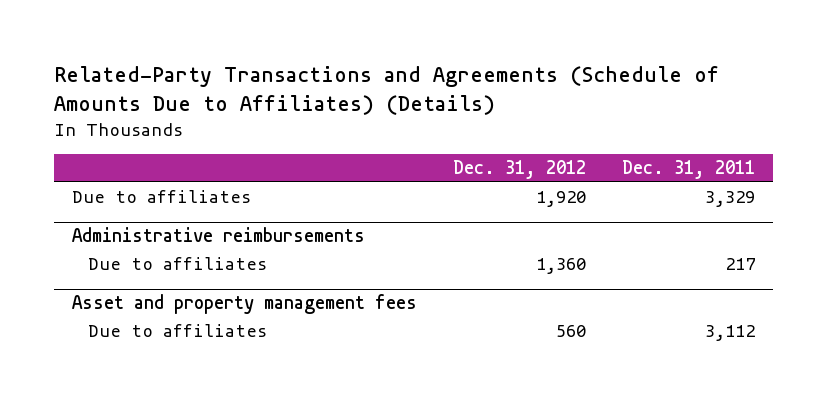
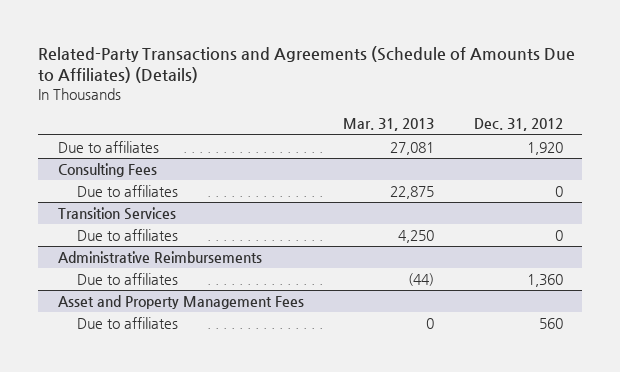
[622,160,756,180] Dec. 31, 2011 -> none
none -> [343,118,435,132] Mar. 31, 2013
none -> [57,162,157,177] Consulting Fees
none -> [76,184,178,197] Due to affiliates
none -> [57,206,176,220] Transition Services
none -> [76,228,178,241] Due to affiliates
[71,227,365,243] Administrative reimbursements -> [57,250,262,263] Administrative Reimbursements
[71,294,417,315] Asset and property management fees -> [57,294,304,309] Asset and Property Management Fees

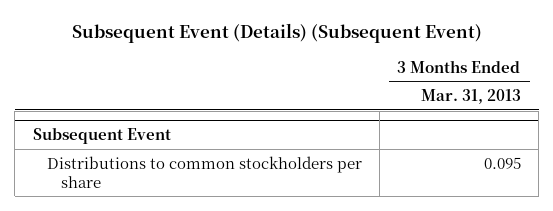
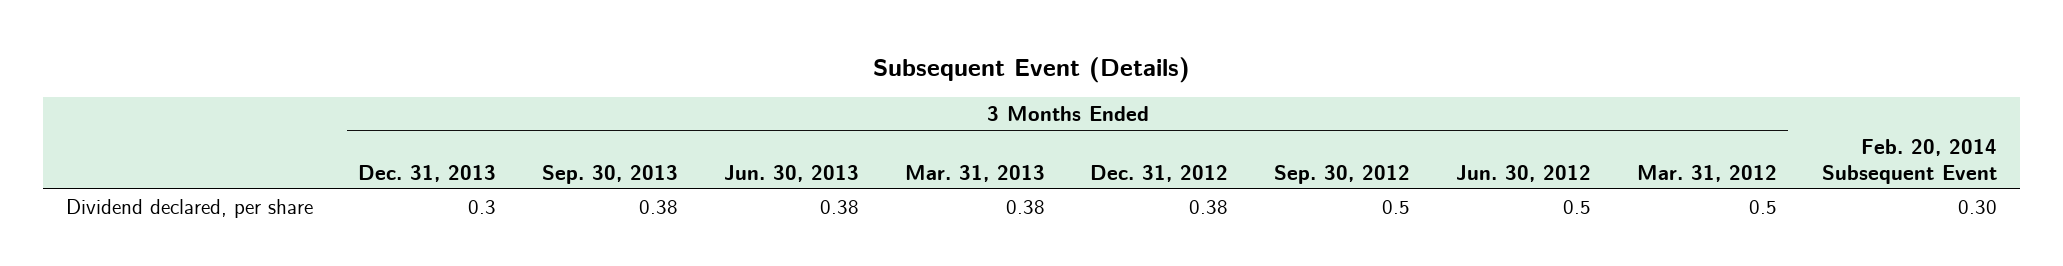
[71,23,482,44] Subsequent Event (Details) (Subsequent Event) -> [872,56,1190,83] Subsequent Event (Details)
none -> [358,164,497,182] Dec. 31, 2013
none -> [542,164,679,184] Sep. 30, 2013
none -> [723,164,859,182] Jun. 30, 2013
none -> [1090,164,1229,182] Dec. 31, 2012
none -> [1274,164,1411,184] Sep. 30, 2012
none -> [1455,164,1591,182] Jun. 30, 2012
none -> [1636,164,1777,182] Mar. 31, 2012
none -> [1822,139,1998,184] Feb. 20, 2014 Subsequent Event
[32,128,171,145] Subsequent Event -> none
[46,155,362,188] Distributions to common stockholders per share -> [65,198,313,218] Dividend declared, per share
[483,156,521,169] 0.095 -> [1005,199,1045,214] 0.38

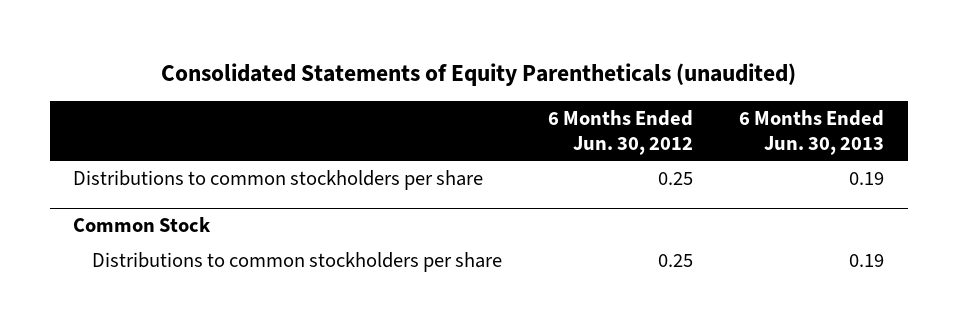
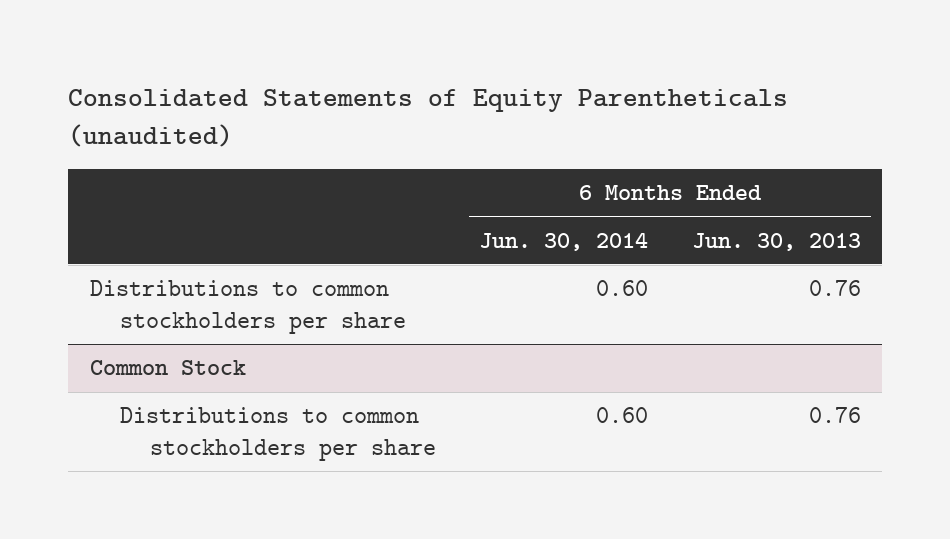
[548,110,694,155] 6 Months Ended Jun. 30, 2012 -> none
none -> [479,232,649,251] Jun. 30, 2014
[849,171,885,185] 0.19 -> [808,280,861,297] 0.76
[849,253,885,267] 0.19 -> [808,407,861,424] 0.76

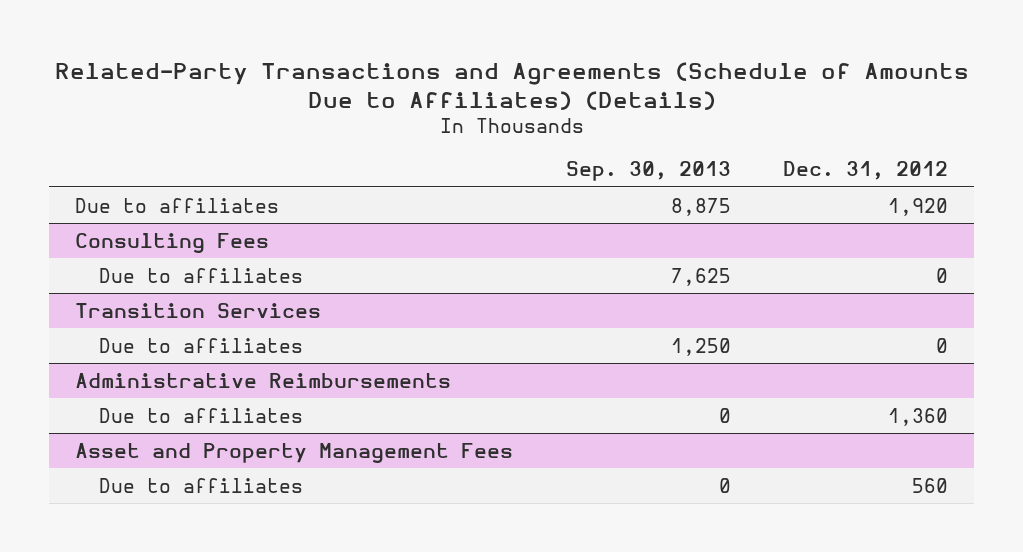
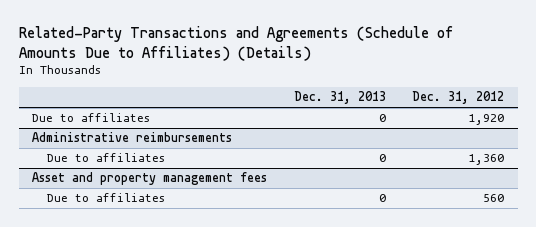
[565,161,731,182] Sep. 30, 2013 -> none
none -> [293,91,386,105] Dec. 31, 2013
[75,232,270,253] Consulting Fees -> none
[98,267,303,283] Due to affiliates -> none
[75,302,322,318] Transition Services -> none
[98,337,303,353] Due to affiliates -> none
[75,372,452,388] Administrative Reimbursements -> [31,132,232,143] Administrative reimbursements
[75,442,514,463] Asset and Property Management Fees -> [31,172,267,186] Asset and property management fees

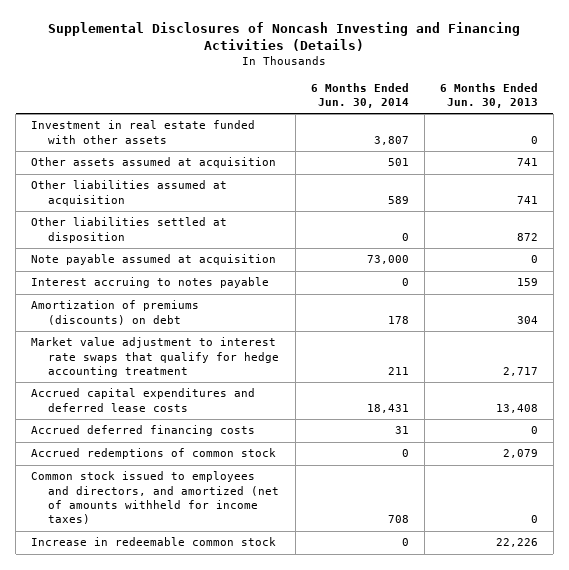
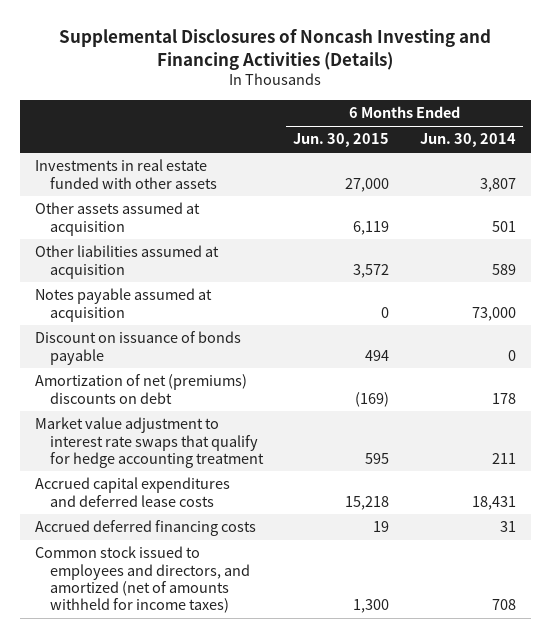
[439,82,538,109] 6 Months Ended Jun. 30, 2013 -> none
none -> [293,133,390,148] Jun. 30, 2015
[31,120,256,144] Investment in real estate funded with other assets -> [35,159,217,189] Investments in real estate funded with other assets
[31,217,228,243] Other liabilities settled at disposition -> none
[31,277,270,289] Interest accruing to notes payable -> none
[31,254,277,266] Note payable assumed at acquisition -> [35,288,213,322] Notes payable assumed at acquisition
none -> [35,331,242,365] Discount on issuance of bonds payable
[31,300,200,325] Amortization of premiums (discounts) on debt -> [35,374,248,404] Amortization of net (premiums) discounts on debt
[31,448,277,460] Accrued redemptions of common stock -> none
[31,537,277,547] Increase in redeemable common stock -> none

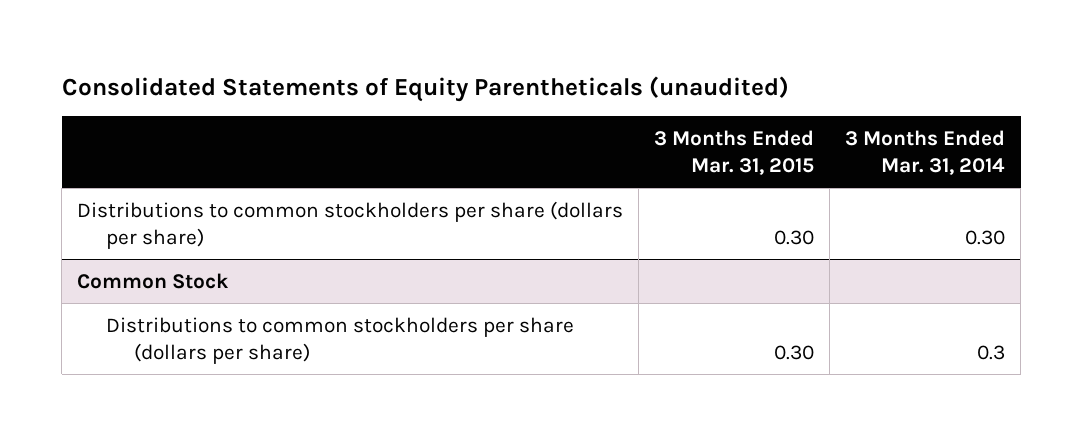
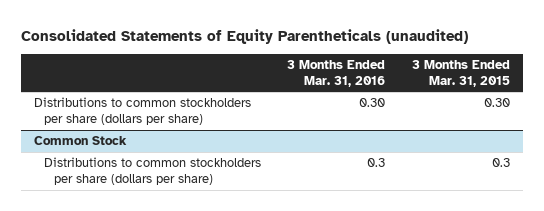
[845,129,1006,175] 3 Months Ended Mar. 31, 2014 -> none
none -> [287,60,386,87] 3 Months Ended Mar. 31, 2016
[774,345,815,361] 0.30 -> [491,158,510,168] 0.3

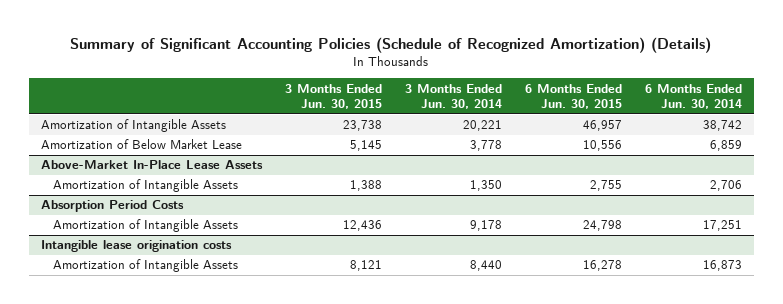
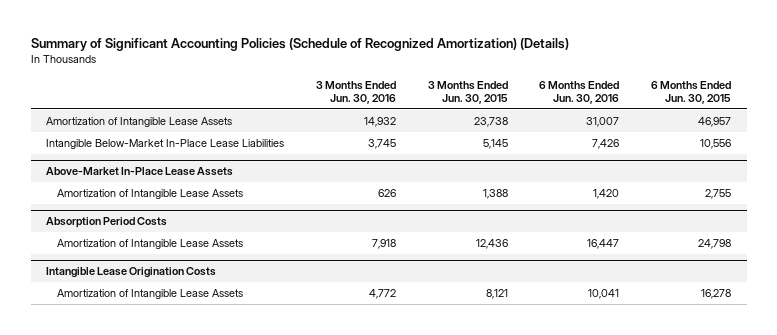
[404,83,502,110] 3 Months Ended Jun. 30, 2014 -> none
[644,83,742,110] 6 Months Ended Jun. 30, 2014 -> none
none -> [316,81,397,105] 3 Months Ended Jun. 30, 2016
none -> [539,81,620,105] 6 Months Ended Jun. 30, 2016
[40,119,226,133] Amortization of Intangible Assets -> [46,116,233,127] Amortization of Intangible Lease Assets
[40,139,242,150] Amortization of Below Market Lease -> [46,138,285,149] Intangible Below-Market In-Place Lease Liabilities
[53,179,239,193] Amortization of Intangible Assets -> [57,188,244,199] Amortization of Intangible Lease Assets
[53,219,239,233] Amortization of Intangible Assets -> [57,238,244,249] Amortization of Intangible Lease Assets
[40,240,232,253] Intangible lease origination costs -> [46,267,217,279] Intangible Lease Origination Costs
[53,259,239,273] Amortization of Intangible Assets -> [57,288,244,299] Amortization of Intangible Lease Assets

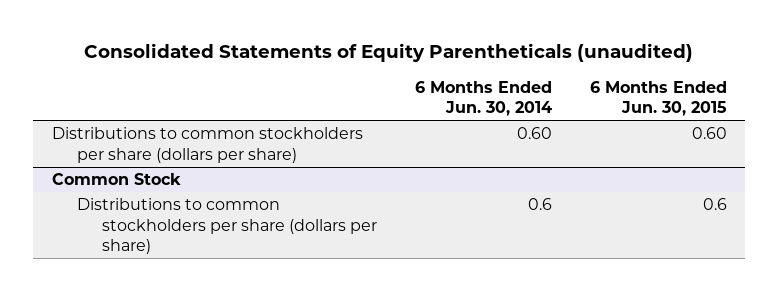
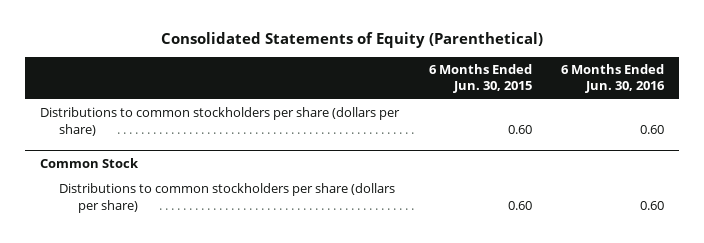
[84,43,694,63] Consolidated Statements of Equity Parentheticals (unaudited) -> [161,32,544,49] Consolidated Statements of Equity (Parenthetical)
[414,80,552,117] 6 Months Ended Jun. 30, 2014 -> none
none -> [561,64,666,94] 6 Months Ended Jun. 30, 2016
[702,198,727,211] 0.6 -> [507,200,532,210] 0.60

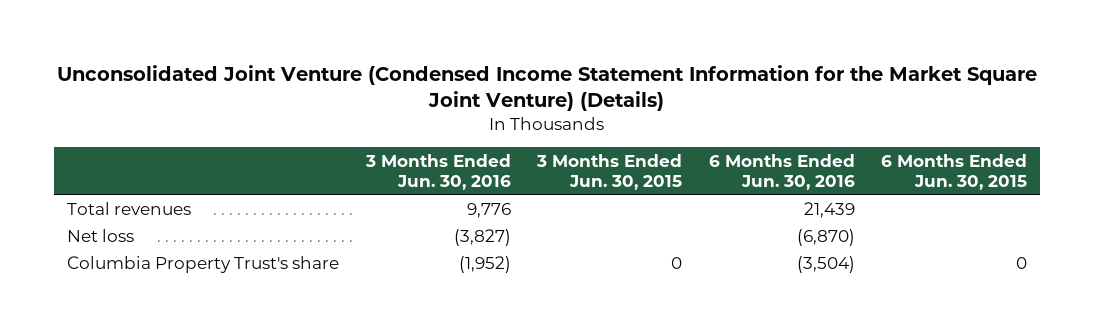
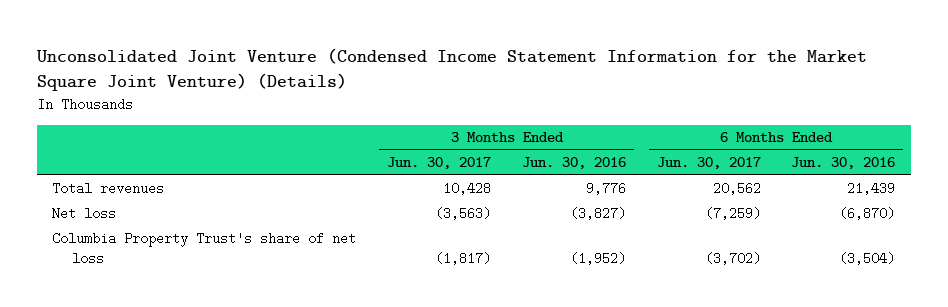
[536,153,683,191] 3 Months Ended Jun. 30, 2015 -> none
[881,153,1028,191] 6 Months Ended Jun. 30, 2015 -> none
none -> [387,157,492,170] Jun. 30, 2017
none -> [656,157,761,170] Jun. 30, 2017
[67,256,340,274] Columbia Property Trust's share -> [52,232,357,263] Columbia Property Trust's share of net loss

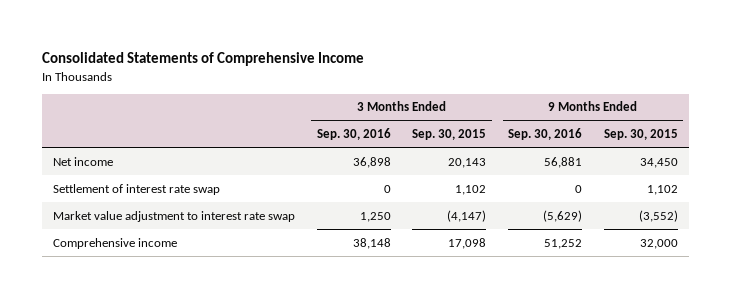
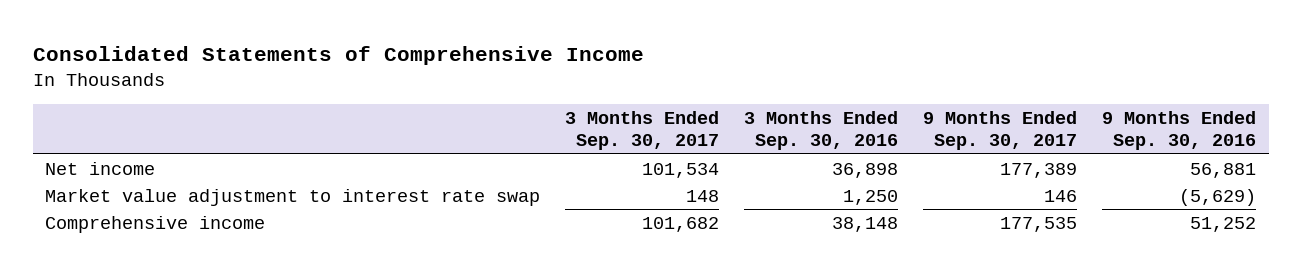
[412,129,487,141] Sep. 30, 2015 -> none
[603,129,678,141] Sep. 30, 2015 -> none
none -> [565,111,720,151] 3 Months Ended Sep. 30, 2017
none -> [923,111,1078,151] 9 Months Ended Sep. 30, 2017
[53,183,221,195] Settlement of interest rate swap -> none

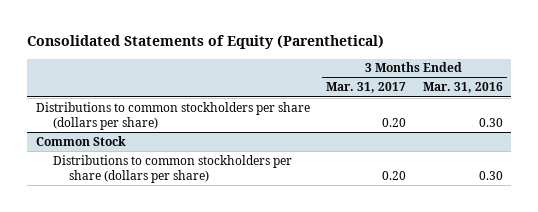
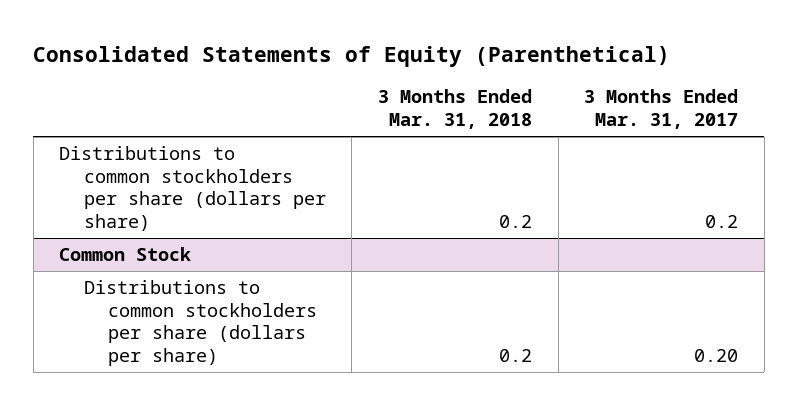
[422,82,503,94] Mar. 31, 2016 -> none
none -> [378,89,533,129] 3 Months Ended Mar. 31, 2018
[382,117,407,127] 0.20 -> [705,214,739,228] 0.2

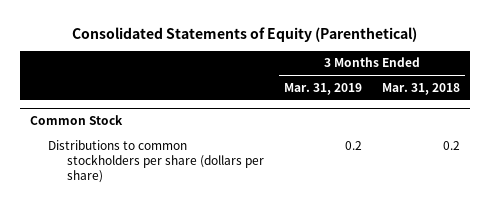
[584,89,739,129] 3 Months Ended Mar. 31, 2017 -> none
none -> [283,82,362,95] Mar. 31, 2019
[59,146,326,231] Distributions to common stockholders per share (dollars per share) -> none

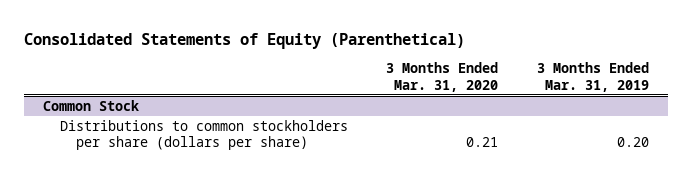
[381,82,460,95] Mar. 31, 2018 -> none
none -> [386,62,499,92] 3 Months Ended Mar. 31, 2020
[344,140,362,150] 0.2 -> [616,137,649,148] 0.20

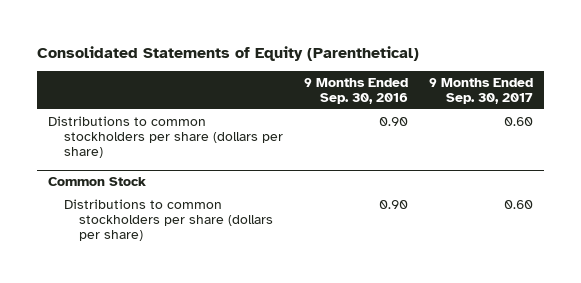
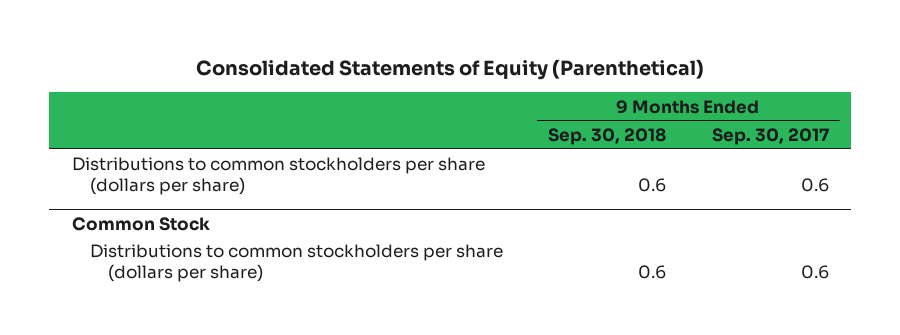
[304,77,409,105] 9 Months Ended Sep. 30, 2016 -> none
none -> [548,127,667,145] Sep. 30, 2018
[504,116,534,126] 0.60 -> [800,177,829,192] 0.6
[504,199,534,209] 0.60 -> [800,264,829,279] 0.6

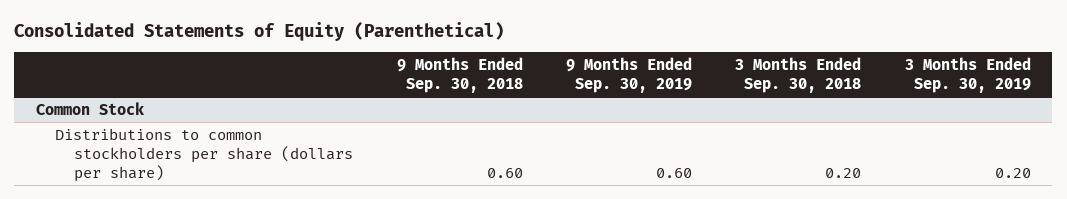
[711,127,829,145] Sep. 30, 2017 -> none
none -> [566,56,693,93] 9 Months Ended Sep. 30, 2019
none -> [735,56,862,93] 3 Months Ended Sep. 30, 2018
none -> [904,56,1031,93] 3 Months Ended Sep. 30, 2019
[71,157,485,195] Distributions to common stockholders per share (dollars per share) -> none
[638,264,667,279] 0.6 -> [486,167,523,178] 0.60

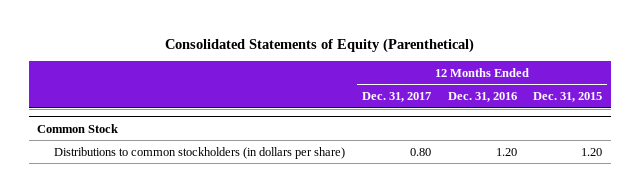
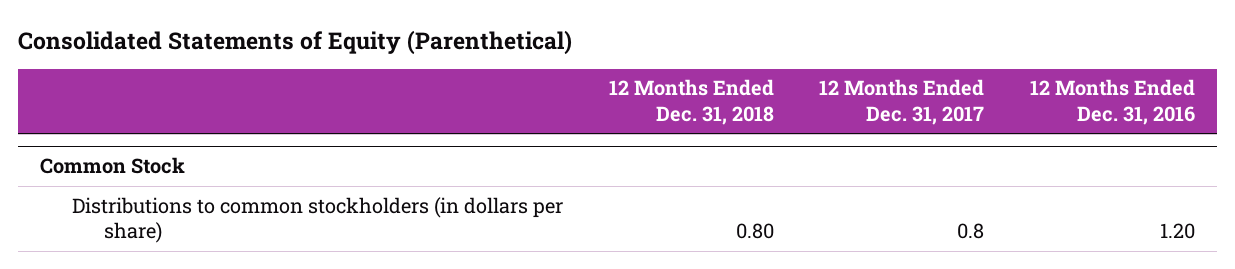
[533,92,603,103] Dec. 31, 2015 -> none
none -> [608,79,774,125] 12 Months Ended Dec. 31, 2018
[409,147,431,156] 0.80 -> [957,223,985,240] 0.8

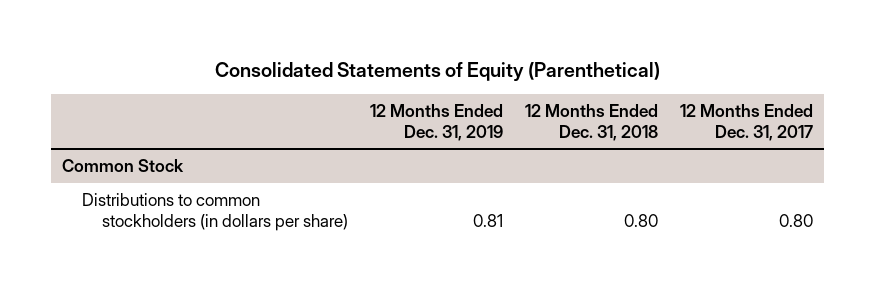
[1029,79,1195,125] 12 Months Ended Dec. 31, 2016 -> none
none -> [370,103,504,141] 12 Months Ended Dec. 31, 2019
[957,223,985,240] 0.8 -> [779,213,814,227] 0.80

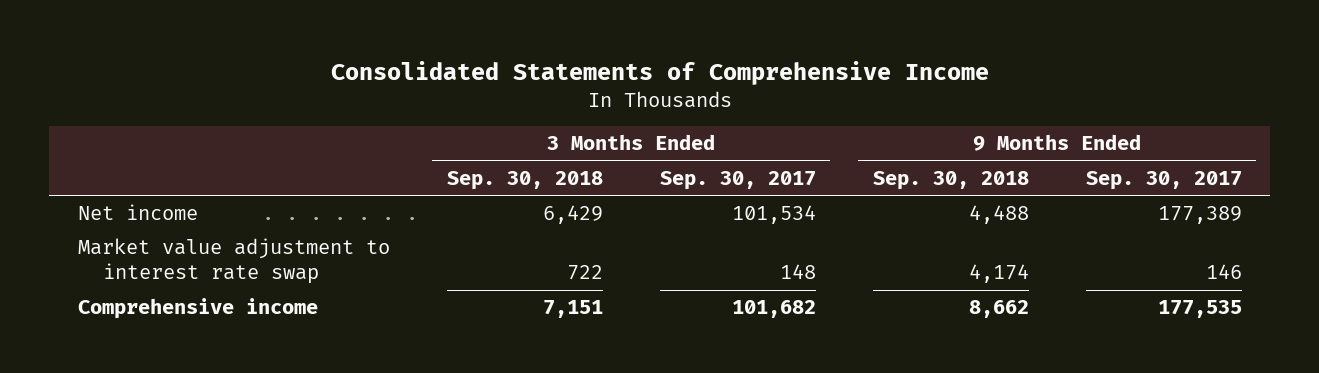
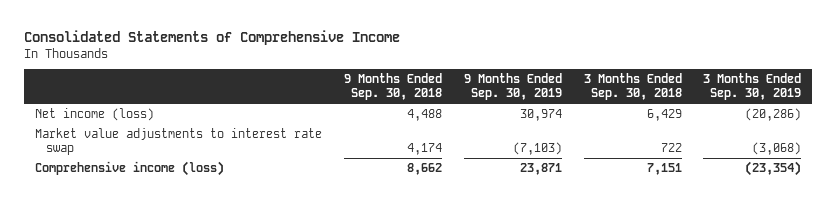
[659,170,816,190] Sep. 30, 2017 -> none
[1085,170,1242,190] Sep. 30, 2017 -> none
none -> [463,73,562,101] 9 Months Ended Sep. 30, 2019
none -> [703,73,802,101] 3 Months Ended Sep. 30, 2019
[77,204,198,221] Net income -> [34,107,154,121] Net income (loss)
[77,238,390,285] Market value adjustment to interest rate swap -> [34,127,322,155] Market value adjustments to interest rate swap
[77,298,318,320] Comprehensive income -> [34,160,224,176] Comprehensive income (loss)

